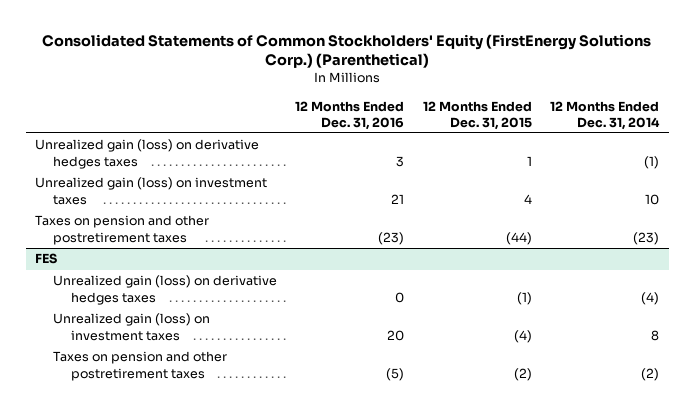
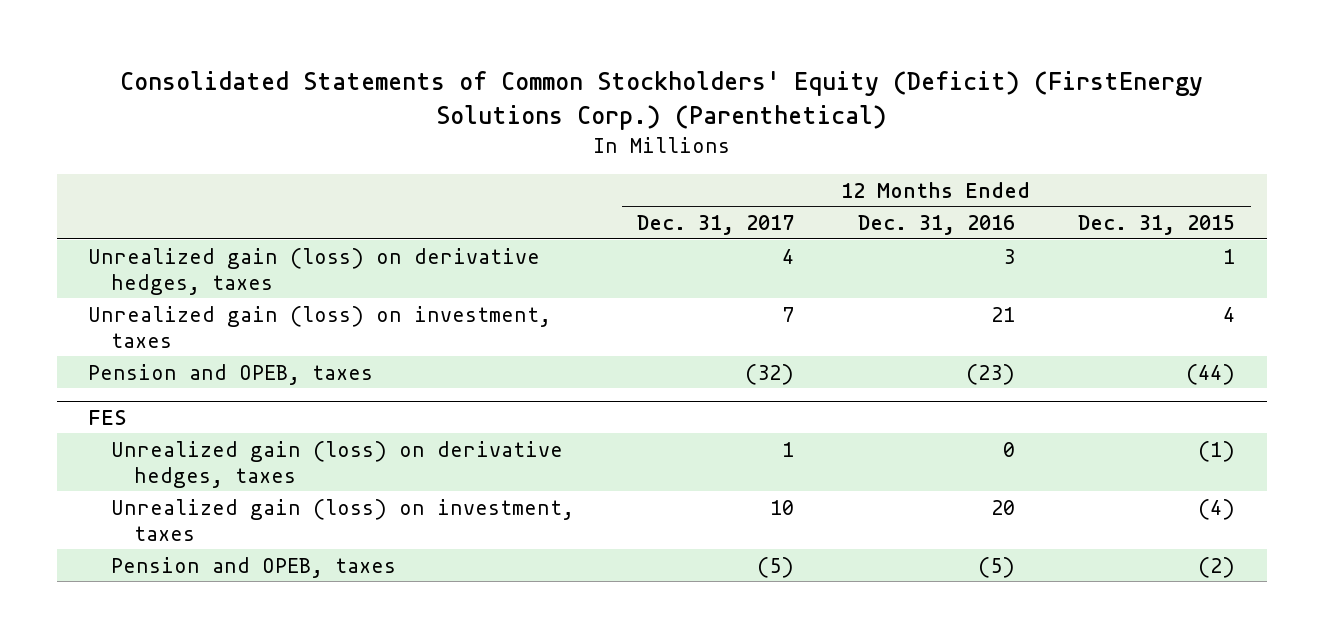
[42,33,652,69] Consolidated Statements of Common Stockholders' Equity (FirstEnergy Solutions Corp.) (Parenthetical) -> [119,71,1203,130] Consolidated Statements of Common Stockholders' Equity (Deficit) (FirstEnergy Solutions Corp.) (Parenthetical)
[550,100,661,130] 12 Months Ended Dec. 31, 2014 -> none
none -> [637,215,795,236] Dec. 31, 2017
[35,139,260,169] Unrealized gain (loss) on derivative hedges taxes -> [88,247,541,295] Unrealized gain (loss) on derivative hedges, taxes
[35,177,268,205] Unrealized gain (loss) on investment taxes -> [88,305,552,348] Unrealized gain (loss) on investment, taxes
[35,215,210,245] Taxes on pension and other postretirement taxes -> [88,363,374,385] Pension and OPEB, taxes
[52,275,277,305] Unrealized gain (loss) on derivative hedges taxes -> [110,440,563,488] Unrealized gain (loss) on derivative hedges, taxes
[52,313,210,341] Unrealized gain (loss) on investment taxes -> [110,498,574,541] Unrealized gain (loss) on investment, taxes
[52,351,227,381] Taxes on pension and other postretirement taxes -> [110,556,396,578] Pension and OPEB, taxes

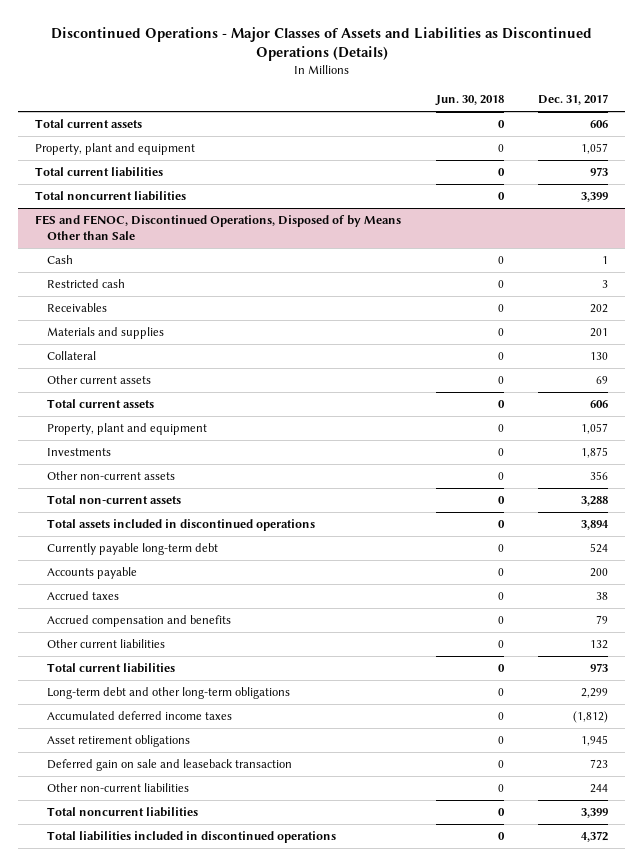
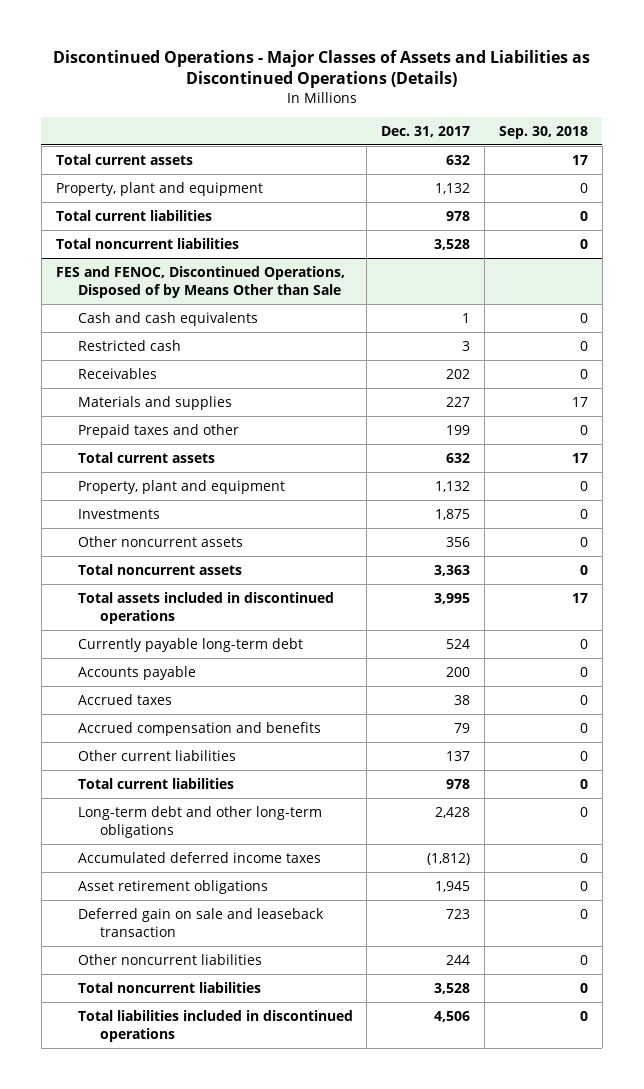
[434,95,504,107] Jun. 30, 2018 -> none
none -> [498,125,588,139] Sep. 30, 2018
[589,120,608,129] 606 -> [446,154,471,165] 632
[580,143,608,155] 1,057 -> [435,182,471,194] 1,132
[589,167,608,177] 973 -> [446,210,471,221] 978
[580,192,608,203] 3,399 -> [434,238,471,250] 3,528
[47,255,74,265] Cash -> [77,311,258,326] Cash and cash equivalents
[47,351,97,361] Collateral -> none
[47,375,152,385] Other current assets -> none
[589,328,608,338] 201 -> [446,396,471,407] 227
none -> [77,423,239,438] Prepaid taxes and other
[589,400,608,409] 606 -> [446,452,471,463] 632
[580,423,608,435] 1,057 -> [435,480,471,492] 1,132
[47,471,176,481] Other non-current assets -> [77,535,243,547] Other noncurrent assets
[47,495,182,505] Total non-current assets -> [77,563,242,575] Total noncurrent assets
[580,496,608,507] 3,288 -> [434,564,471,576] 3,363
[580,520,609,531] 3,894 -> [434,592,471,604] 3,995
[589,640,608,650] 132 -> [446,750,471,761] 137
[589,663,608,673] 973 -> [446,778,471,789] 978
[580,688,608,699] 2,299 -> [435,806,471,818] 2,428
[47,783,190,793] Other non-current liabilities -> [77,953,262,965] Other noncurrent liabilities
[580,808,608,819] 3,399 -> [434,982,471,994] 3,528
[580,831,608,843] 4,372 -> [434,1010,471,1022] 4,506

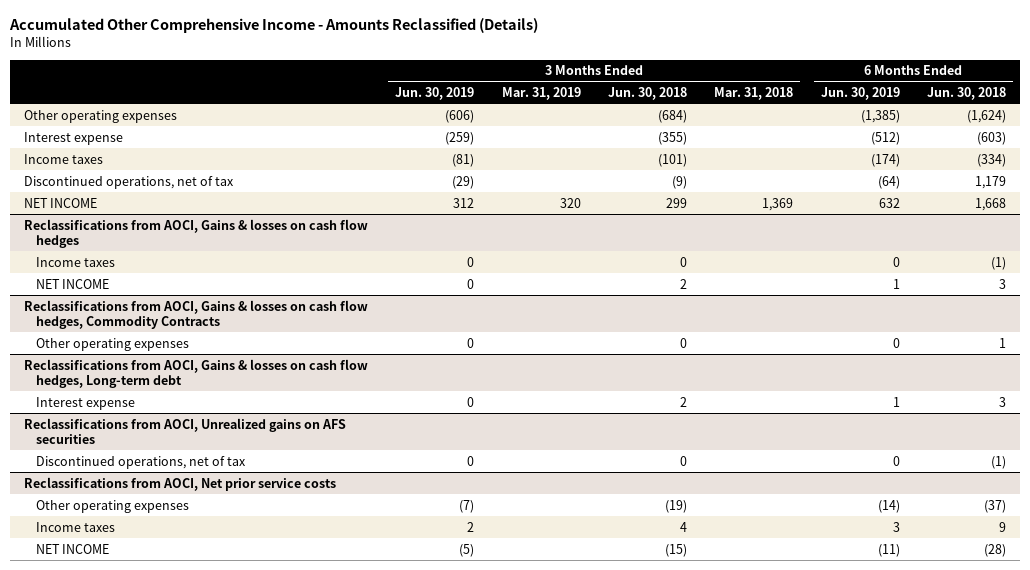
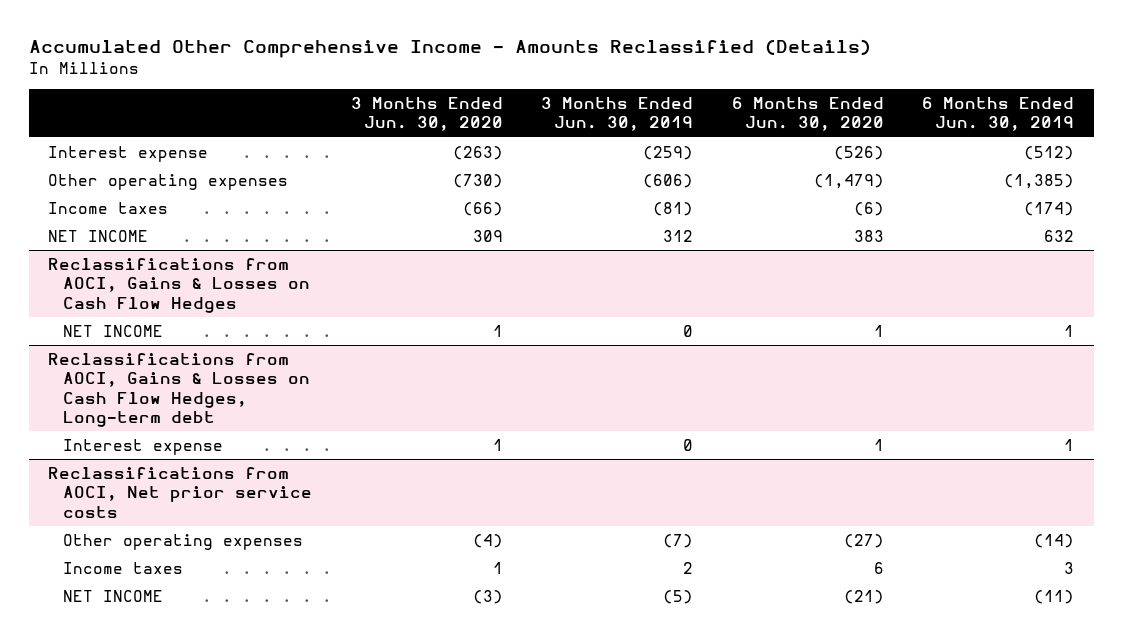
[501,87,581,101] Mar. 31, 2019 -> none
[608,87,688,101] Jun. 30, 2018 -> none
[714,87,794,101] Mar. 31, 2018 -> none
[927,87,1007,101] Jun. 30, 2018 -> none
none -> [350,97,503,132] 3 Months Ended Jun. 30, 2020
none -> [731,97,884,132] 6 Months Ended Jun. 30, 2020
[23,109,177,123] Other operating expenses -> [48,173,289,190] Other operating expenses
[23,175,234,189] Discontinued operations, net of tax -> none
[35,256,115,267] Income taxes -> none
[23,218,368,249] Reclassifications from AOCI, Gains & losses on cash flow hedges -> [48,257,311,313] Reclassifications from AOCI, Gains & Losses on Cash Flow Hedges
[23,299,368,330] Reclassifications from AOCI, Gains & losses on cash flow hedges, Commodity Contracts -> none
[35,337,189,351] Other operating expenses -> none
[23,358,368,389] Reclassifications from AOCI, Gains & losses on cash flow hedges, Long-term debt -> [48,352,311,428] Reclassifications from AOCI, Gains & Losses on Cash Flow Hedges, Long-term debt
[23,417,346,445] Reclassifications from AOCI, Unrealized gains on AFS securities -> none
[35,455,246,469] Discontinued operations, net of tax -> none

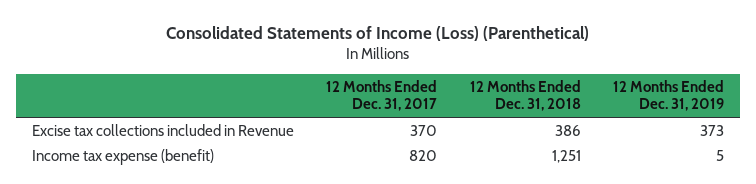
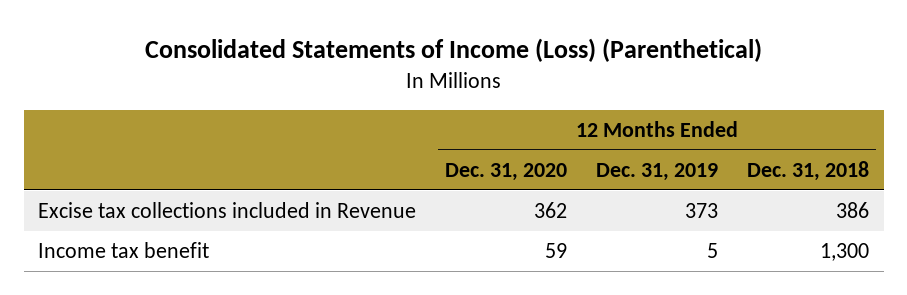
[326,79,438,112] 12 Months Ended Dec. 31, 2017 -> none
none -> [445,162,568,181] Dec. 31, 2020
[32,148,215,165] Income tax expense (benefit) -> [38,242,210,259] Income tax benefit
[551,149,581,163] 1,251 -> [820,243,870,262] 1,300

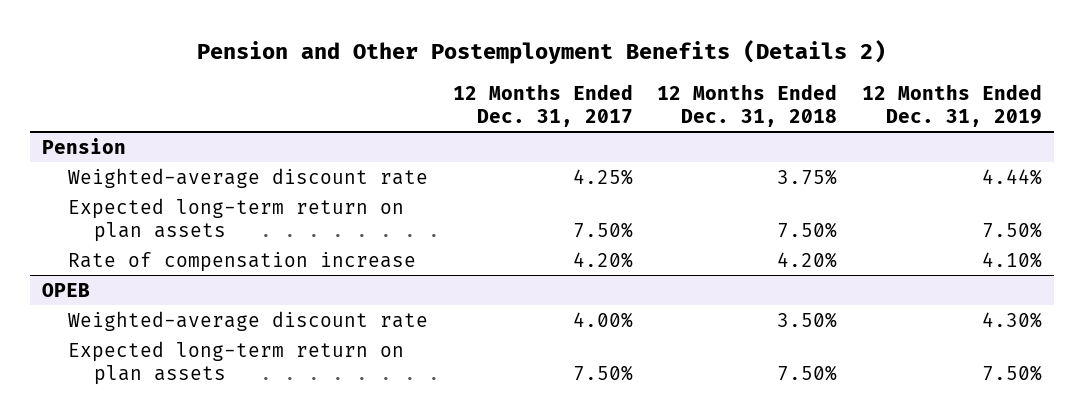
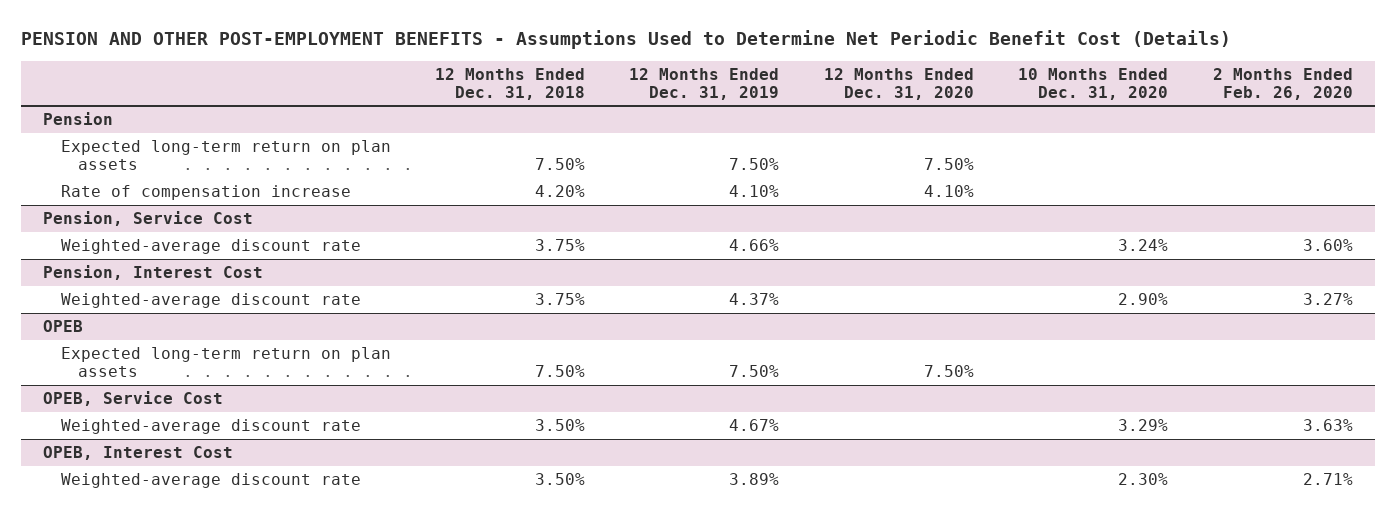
[196,40,886,65] Pension and Other Postemployment Benefits (Details 2) -> [20,30,1231,50] PENSION AND OTHER POST-EMPLOYMENT BENEFITS - Assumptions Used to Determine Net Periodic Benefit Cost (Details)
[452,83,633,128] 12 Months Ended Dec. 31, 2017 -> none
none -> [823,67,974,100] 12 Months Ended Dec. 31, 2020
none -> [1018,67,1169,100] 10 Months Ended Dec. 31, 2020
none -> [1212,67,1353,100] 2 Months Ended Feb. 26, 2020
[68,167,429,188] Weighted-average discount rate -> none
none -> [43,210,254,226] Pension, Service Cost
none -> [60,238,361,254] Weighted-average discount rate
none -> [43,264,264,280] Pension, Interest Cost
none -> [60,292,361,308] Weighted-average discount rate
[68,310,429,331] Weighted-average discount rate -> none
none -> [43,390,224,406] OPEB, Service Cost
none -> [60,418,361,434] Weighted-average discount rate
none -> [43,445,234,460] OPEB, Interest Cost
none -> [60,472,361,488] Weighted-average discount rate

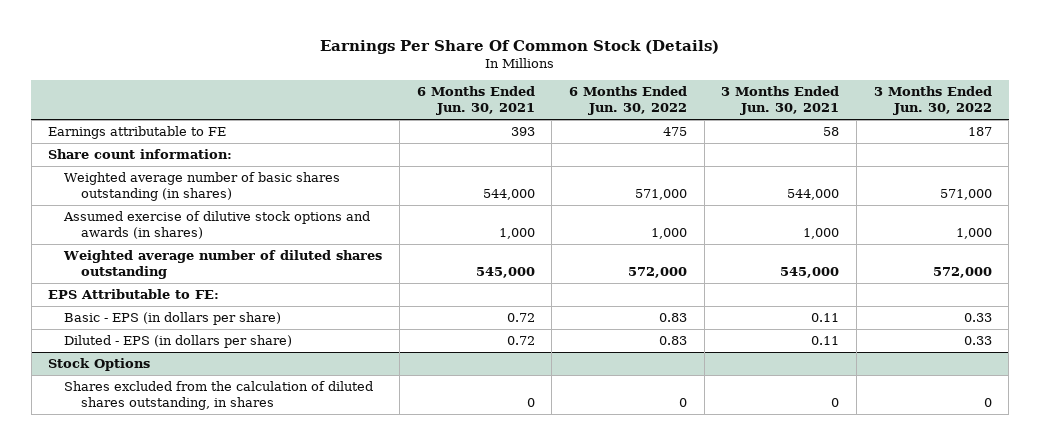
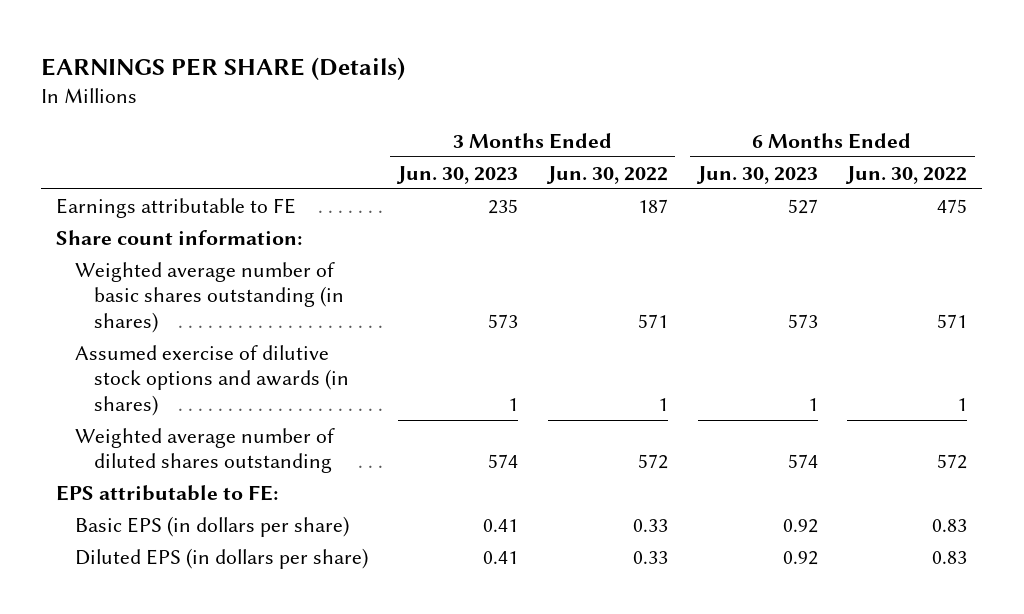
[319,39,719,54] Earnings Per Share Of Common Stock (Details) -> [41,56,406,80] EARNINGS PER SHARE (Details)
[416,86,535,116] 6 Months Ended Jun. 30, 2021 -> none
[721,86,840,116] 3 Months Ended Jun. 30, 2021 -> none
none -> [395,165,518,184] Jun. 30, 2023
none -> [695,165,818,184] Jun. 30, 2023
[48,357,151,371] Stock Options -> none
[64,380,374,410] Shares excluded from the calculation of diluted shares outstanding, in shares -> none
[635,188,688,200] 571,000 -> [937,313,968,328] 571
[939,188,992,200] 571,000 -> [637,313,668,328] 571
[651,227,688,239] 1,000 -> [957,397,968,411] 1
[955,227,992,239] 1,000 -> [657,397,668,411] 1
[628,266,688,278] 572,000 -> [937,454,968,470] 572
[932,266,992,278] 572,000 -> [637,454,668,470] 572
[48,288,220,299] EPS Attributable to FE: -> [56,484,279,501] EPS attributable to FE:
[64,311,282,325] Basic - EPS (in dollars per share) -> [74,515,349,537] Basic EPS (in dollars per share)
[64,334,293,348] Diluted - EPS (in dollars per share) -> [74,547,368,569] Diluted EPS (in dollars per share)

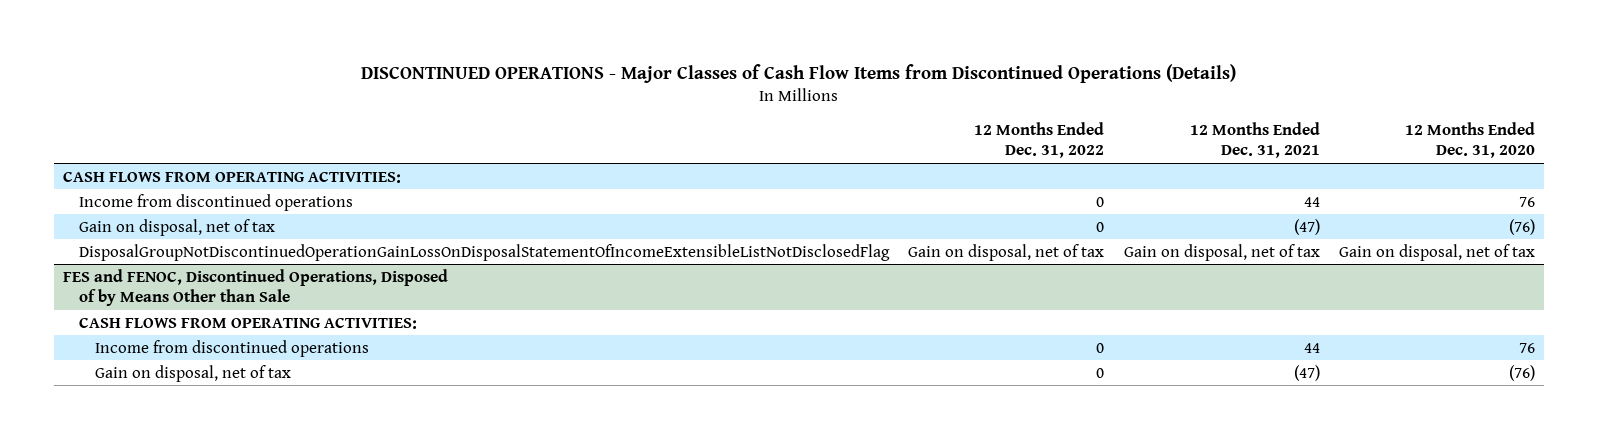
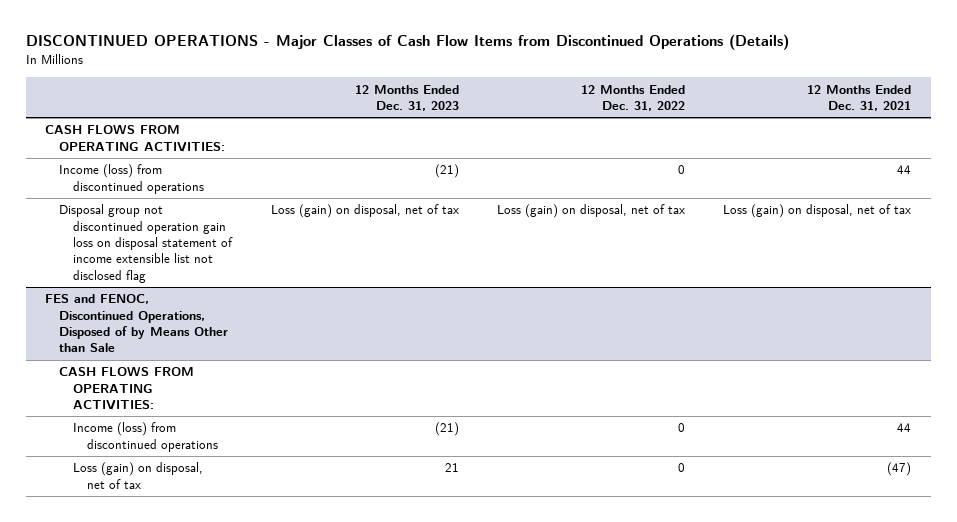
[1404,122,1535,159] 12 Months Ended Dec. 31, 2020 -> none
none -> [354,84,459,111] 12 Months Ended Dec. 31, 2023
[79,218,276,236] Gain on disposal, net of tax -> none
[79,243,891,261] DisposalGroupNotDiscontinuedOperationGainLossOnDisposalStatementOfIncomeExtensibleListNotDisclosedFlag -> none
[79,193,354,211] Income from discontinued operations -> [59,164,205,194] Income (loss) from discontinued operations
none -> [59,204,234,283] Disposal group not discontinued operation gain loss on disposal statement of income extensible list not disclosed flag
[94,339,369,357] Income from discontinued operations -> [73,422,219,452] Income (loss) from discontinued operations
[94,364,291,382] Gain on disposal, net of tax -> [73,462,204,489] Loss (gain) on disposal, net of tax

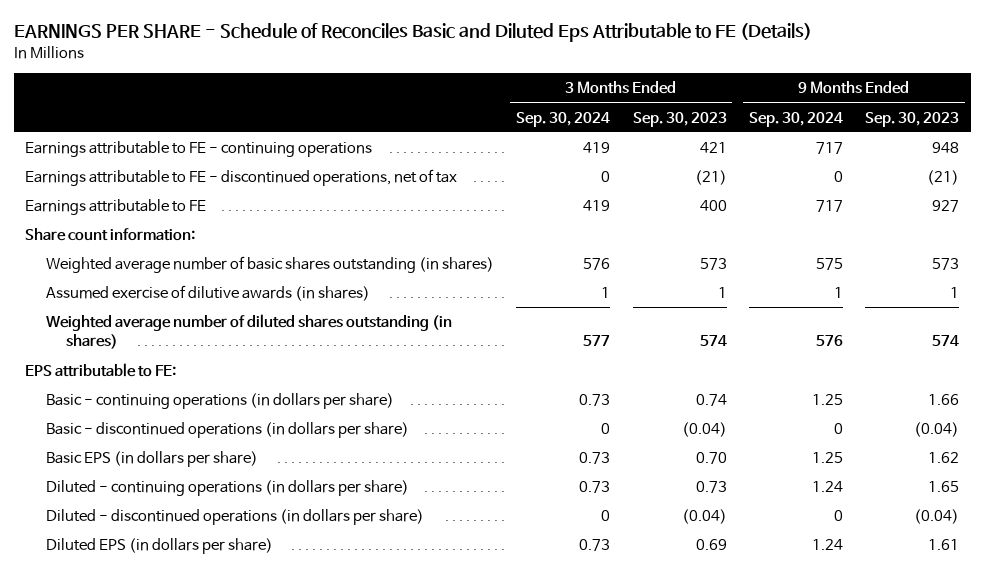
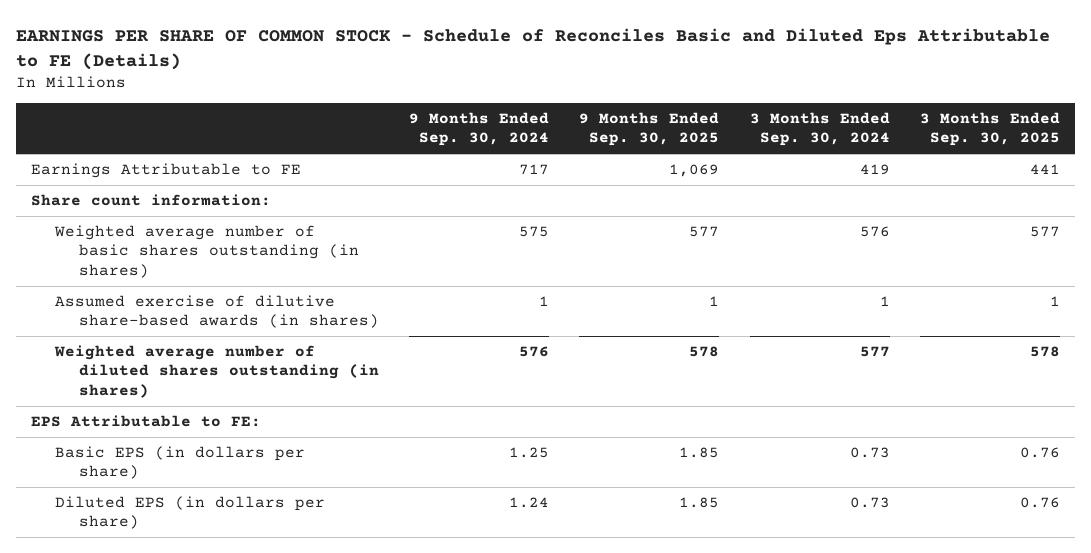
[13,23,812,43] EARNINGS PER SHARE - Schedule of Reconciles Basic and Diluted Eps Attributable to FE (Details) -> [15,27,1050,70] EARNINGS PER SHARE OF COMMON STOCK - Schedule of Reconciles Basic and Diluted Eps Attributable to FE (Details)
[632,111,727,127] Sep. 30, 2023 -> none
[865,111,960,127] Sep. 30, 2023 -> none
none -> [579,112,720,147] 9 Months Ended Sep. 30, 2025
none -> [919,112,1060,147] 3 Months Ended Sep. 30, 2025
[25,141,373,158] Earnings attributable to FE - continuing operations -> none
[25,169,458,187] Earnings attributable to FE - discontinued operations, net of tax -> none
[25,199,207,216] Earnings attributable to FE -> [30,163,301,179] Earnings Attributable to FE
[45,285,370,302] Assumed exercise of dilutive awards (in shares) -> [55,295,380,329] Assumed exercise of dilutive share-based awards (in shares)
[45,393,394,410] Basic - continuing operations (in dollars per share) -> none
[45,422,409,439] Basic - discontinued operations (in dollars per share) -> none
[25,363,177,378] EPS attributable to FE: -> [30,415,261,428] EPS Attributable to FE:
[45,480,409,497] Diluted - continuing operations (in dollars per share) -> none
[45,509,424,526] Diluted - discontinued operations (in dollars per share) -> none

